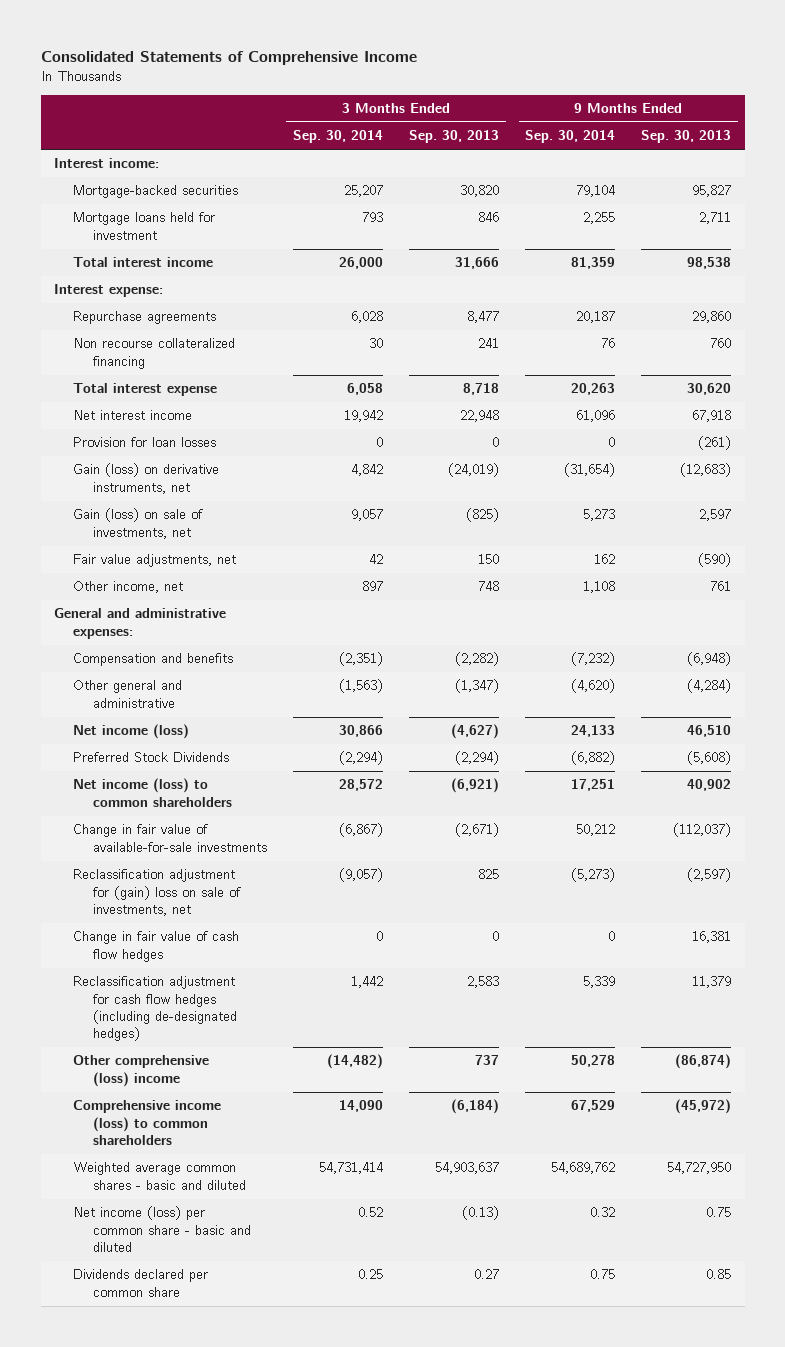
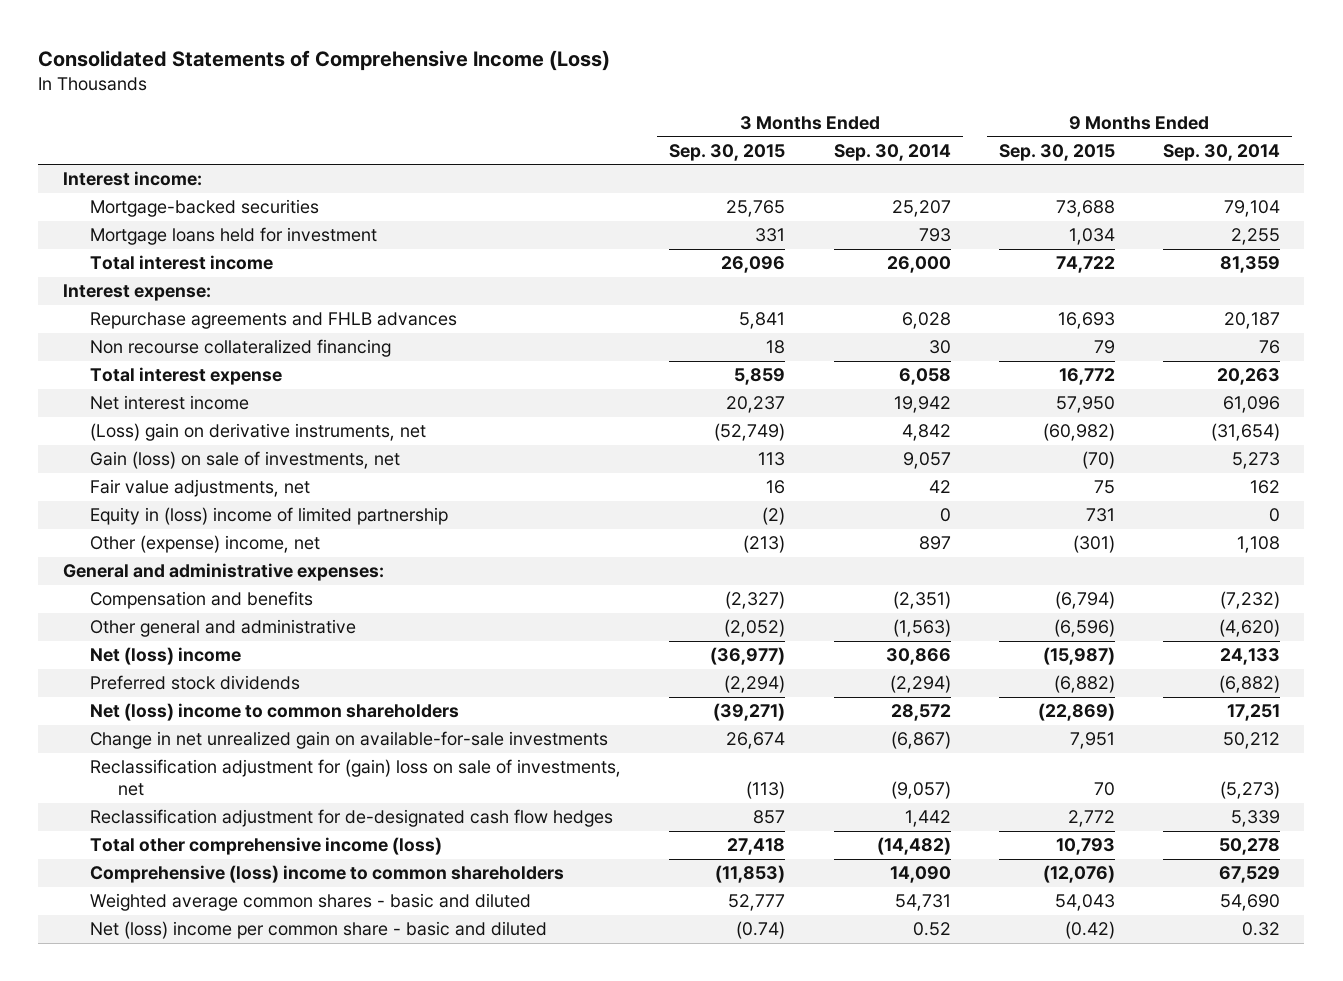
[40,51,417,66] Consolidated Statements of Comprehensive Income -> [38,50,611,72] Consolidated Statements of Comprehensive Income (Loss)
[408,130,499,144] Sep. 30, 2013 -> none
[641,130,732,144] Sep. 30, 2013 -> none
none -> [669,143,786,161] Sep. 30, 2015
none -> [998,143,1115,161] Sep. 30, 2015
[73,311,217,325] Repurchase agreements -> [90,312,458,330] Repurchase agreements and FHLB advances
[73,437,217,448] Provision for loan losses -> none
[73,463,220,494] Gain (loss) on derivative instruments, net -> [90,423,427,442] (Loss) gain on derivative instruments, net
none -> [90,507,449,526] Equity in (loss) income of limited partnership
[73,581,184,594] Other income, net -> [90,535,321,554] Other (expense) income, net
[73,724,190,740] Net income (loss) -> [90,647,242,666] Net (loss) income
[73,752,230,763] Preferred Stock Dividends -> [90,675,301,691] Preferred stock dividends
[73,778,232,807] Net income (loss) to common shareholders -> [90,703,460,722] Net (loss) income to common shareholders
[73,824,267,852] Change in fair value of available-for-sale investments -> [90,731,609,750] Change in net unrealized gain on available-for-sale investments
[73,931,240,962] Change in fair value of cash flow hedges -> none
[73,1269,209,1297] Dividends declared per common share -> none
[73,976,237,1042] Reclassification adjustment for cash flow hedges (including de-designated hedges) -> [90,809,614,828] Reclassification adjustment for de-designated cash flow hedges
[73,1055,210,1087] Other comprehensive (loss) income -> [90,837,443,856] Total other comprehensive income (loss)
[73,1100,222,1146] Comprehensive income (loss) to common shareholders -> [90,865,565,884] Comprehensive (loss) income to common shareholders
[318,1162,383,1175] 54,731,414 -> [894,894,951,912] 54,731
[551,1162,616,1175] 54,689,762 -> [1220,894,1281,912] 54,690
[73,1206,251,1253] Net income (loss) per common share - basic and diluted -> [90,921,548,940] Net (loss) income per common share - basic and diluted

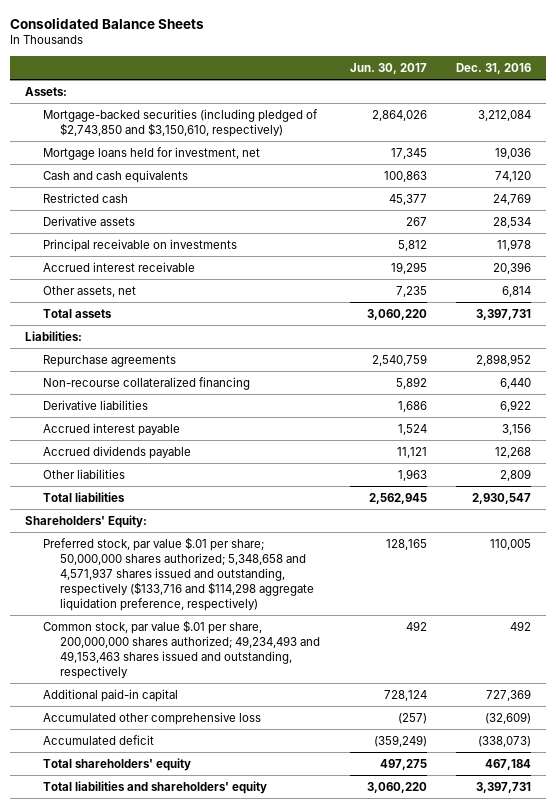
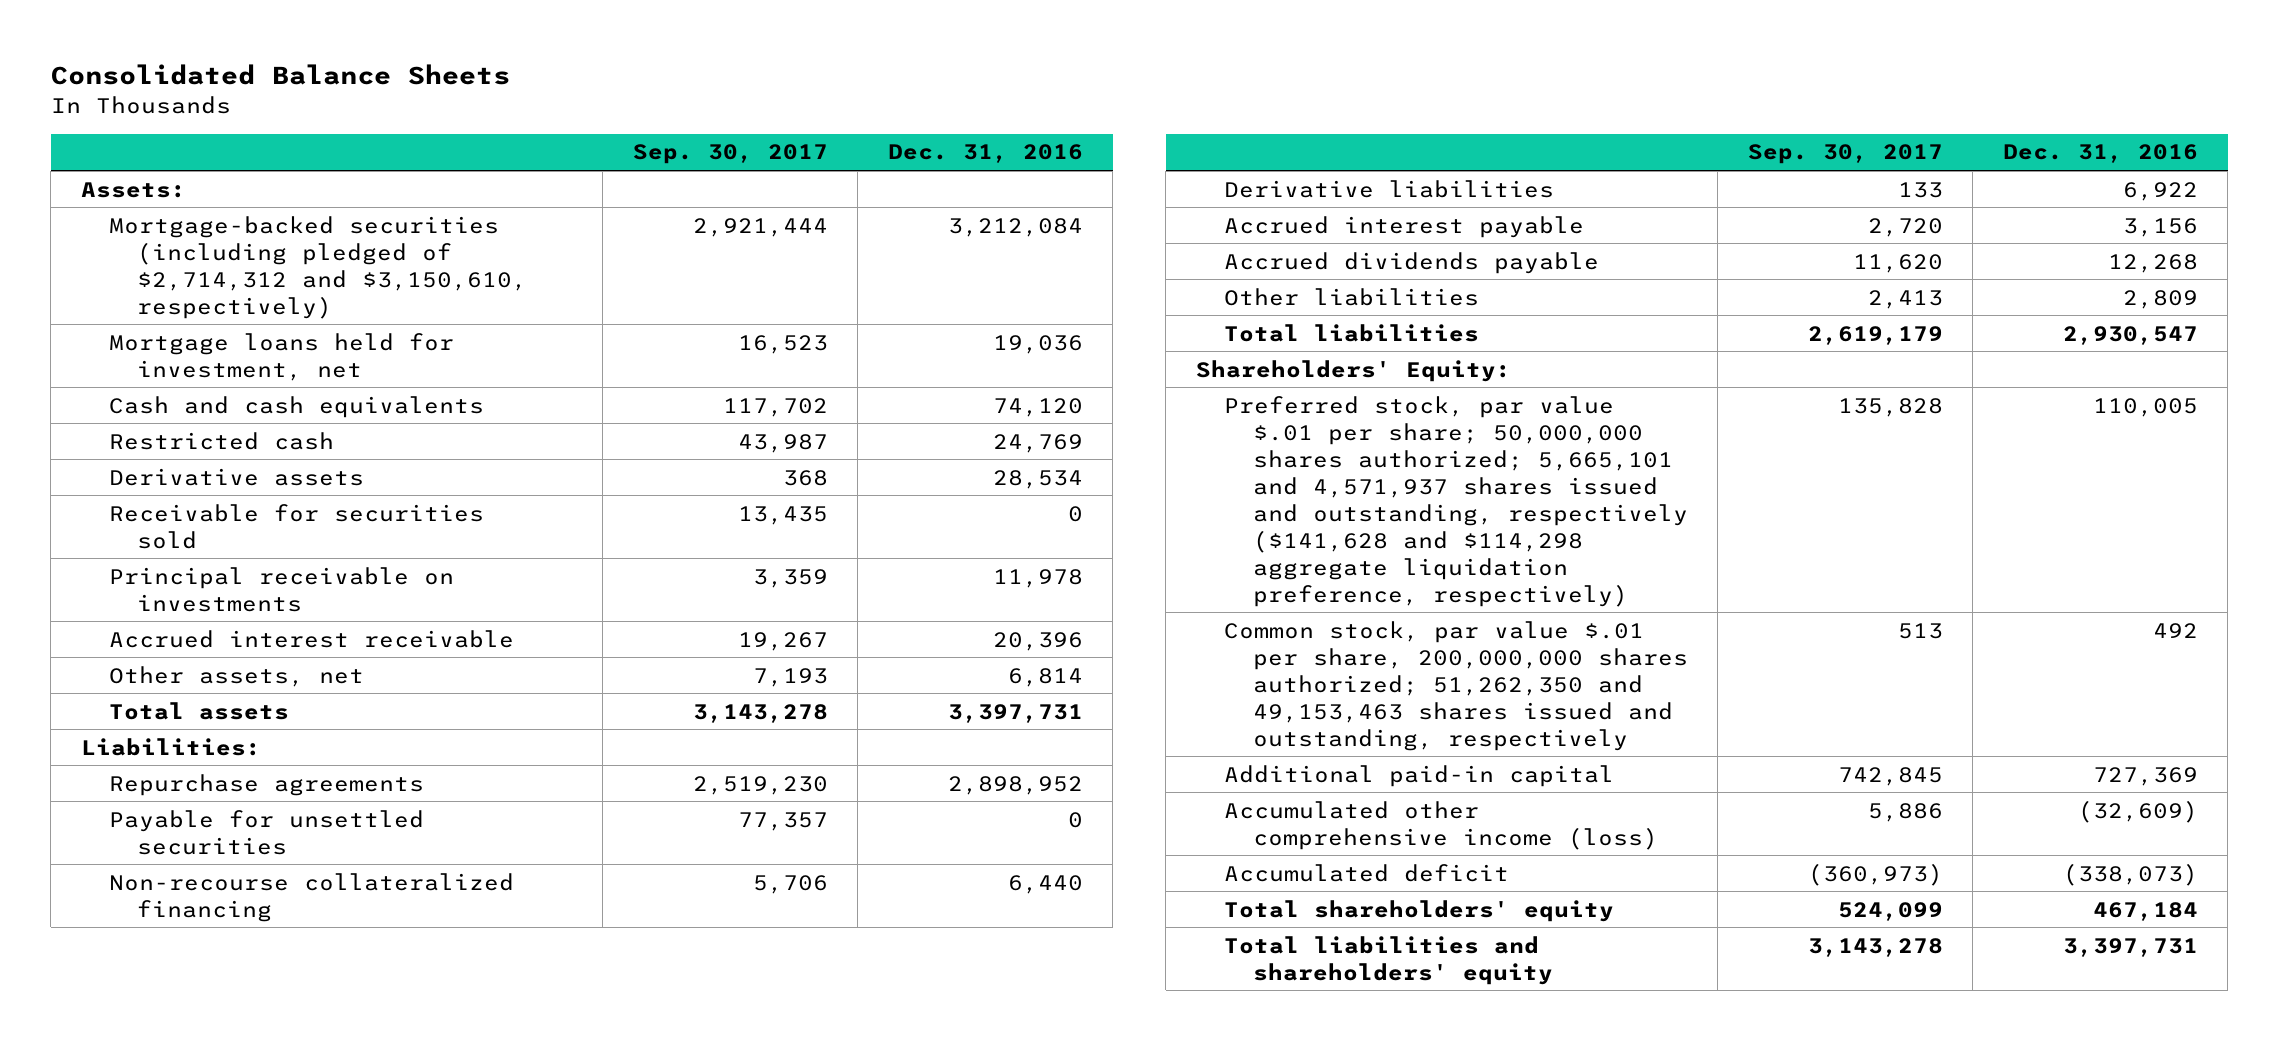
[349,62,427,74] Jun. 30, 2017 -> none
none -> [632,144,828,165] Sep. 30, 2017
[42,108,318,137] Mortgage-backed securities (including pledged of $2,743,850 and $3,150,610, respectively) -> [109,215,528,319] Mortgage-backed securities (including pledged of $2,714,312 and $3,150,610, respectively)
none -> [109,503,485,549] Receivable for securities sold
none -> [109,809,425,855] Payable for unsettled securities
[42,536,315,612] Preferred stock, par value $.01 per share; 50,000,000 shares authorized; 5,348,658 and 4,571,937 shares issued and outstanding, respectively ($133,716 and $114,298 aggregate liquidation preference, respectively) -> [1224,395,1688,607] Preferred stock, par value $.01 per share; 50,000,000 shares authorized; 5,665,101 and 4,571,937 shares issued and outstanding, respectively ($141,628 and $114,298 aggregate liquidation preference, respectively)
[42,619,321,680] Common stock, par value $.01 per share, 200,000,000 shares authorized; 49,234,493 and 49,153,463 shares issued and outstanding, respectively -> [1224,620,1688,751] Common stock, par value $.01 per share, 200,000,000 shares authorized; 51,262,350 and 49,153,463 shares issued and outstanding, respectively
[42,711,261,725] Accumulated other comprehensive loss -> [1224,800,1658,850] Accumulated other comprehensive income (loss)

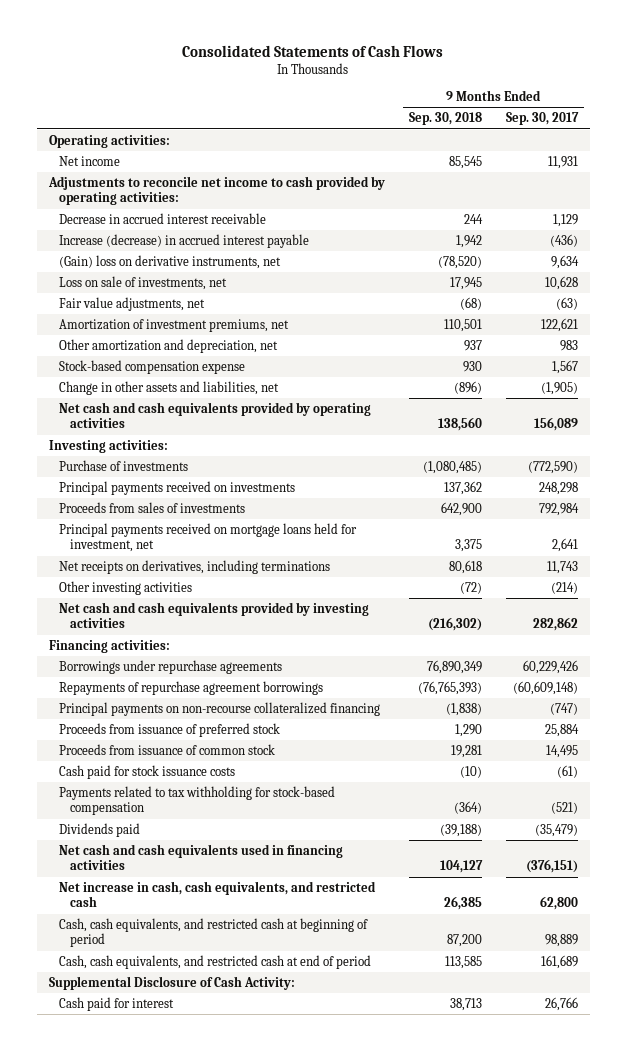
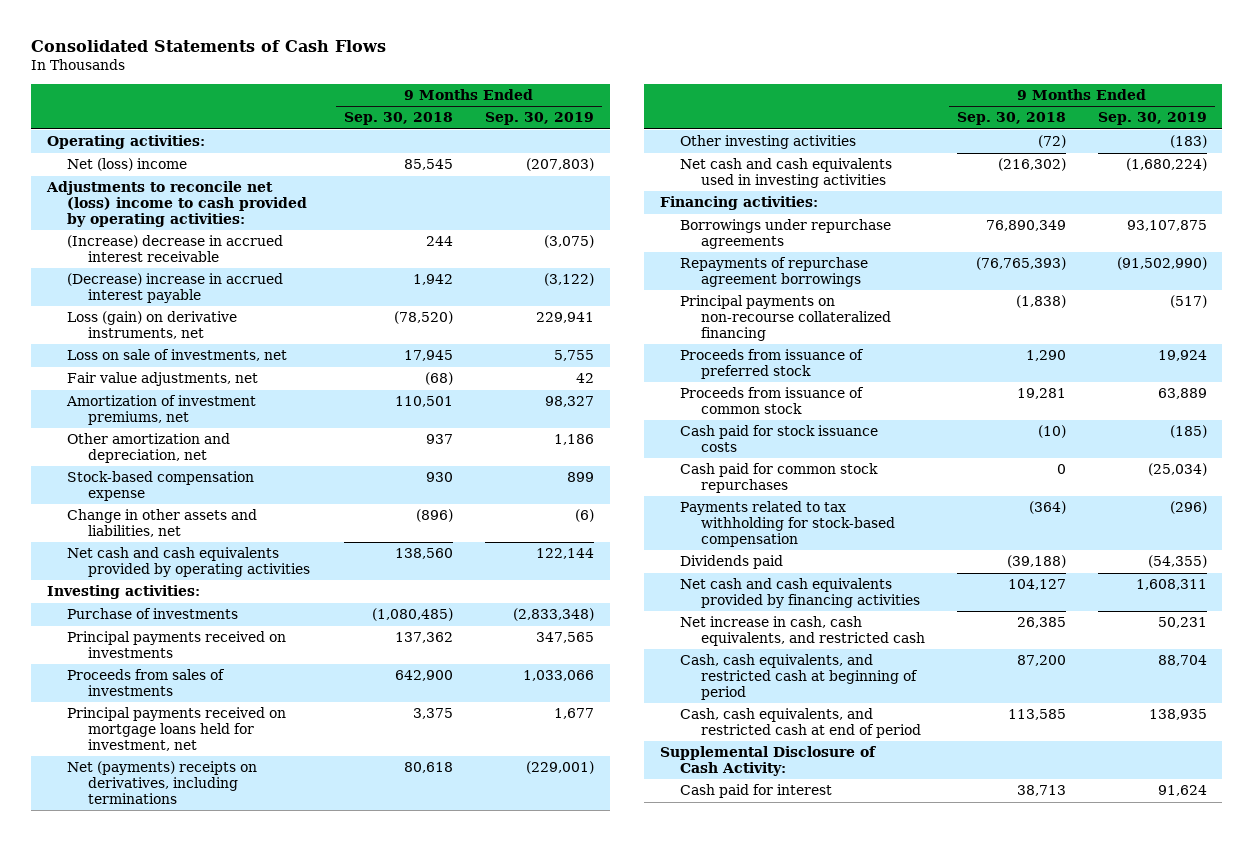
[505,112,579,126] Sep. 30, 2017 -> none
none -> [484,112,594,126] Sep. 30, 2019
[59,155,121,166] Net income -> [67,158,188,172] Net (loss) income
[47,175,385,206] Adjustments to reconcile net income to cash provided by operating activities: -> [45,181,308,227] Adjustments to reconcile net (loss) income to cash provided by operating activities:
[59,212,267,224] Decrease in accrued interest receivable -> [67,235,284,263] (Increase) decrease in accrued interest receivable
[59,233,310,248] Increase (decrease) in accrued interest payable -> [67,273,284,304] (Decrease) increase in accrued interest payable
[59,254,282,269] (Gain) loss on derivative instruments, net -> [67,311,238,340] Loss (gain) on derivative instruments, net
[59,559,331,574] Net receipts on derivatives, including terminations -> [67,761,258,804] Net (payments) receipts on derivatives, including terminations
[59,601,370,629] Net cash and cash equivalents provided by investing activities -> [680,158,893,189] Net cash and cash equivalents used in investing activities
none -> [680,463,879,494] Cash paid for common stock repurchases
[59,843,344,871] Net cash and cash equivalents used in financing activities -> [680,578,920,609] Net cash and cash equivalents provided by financing activities

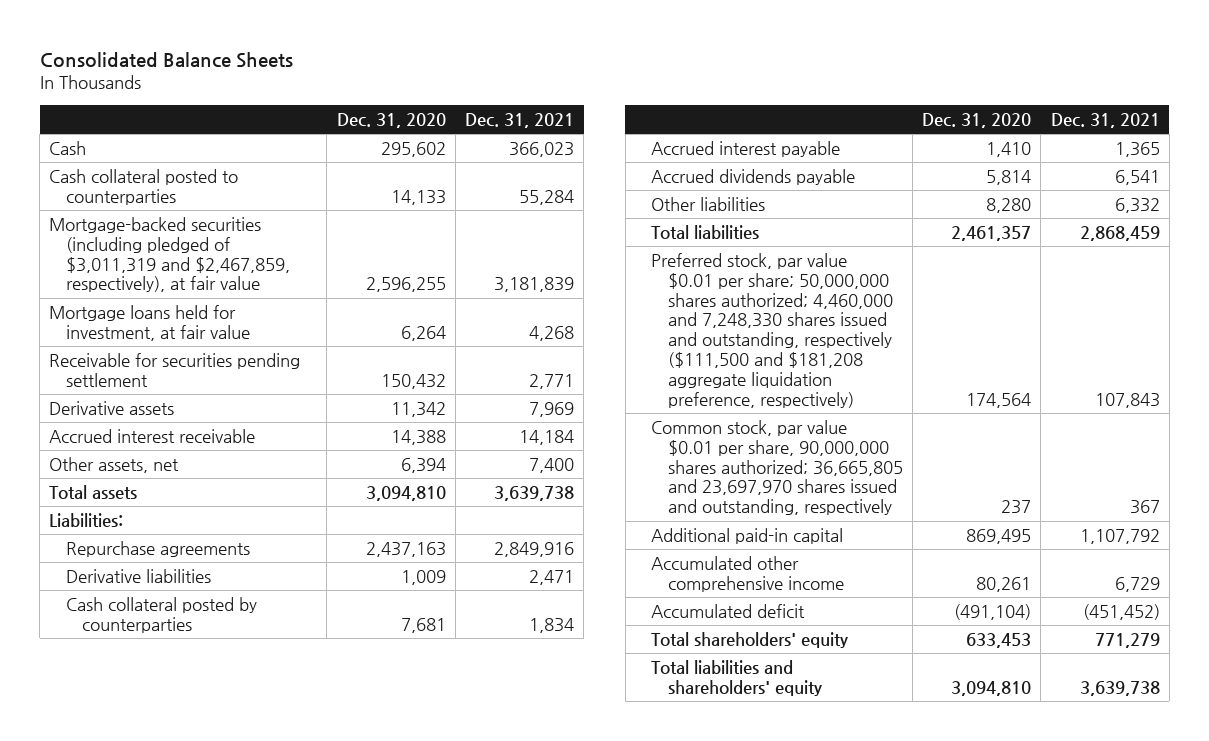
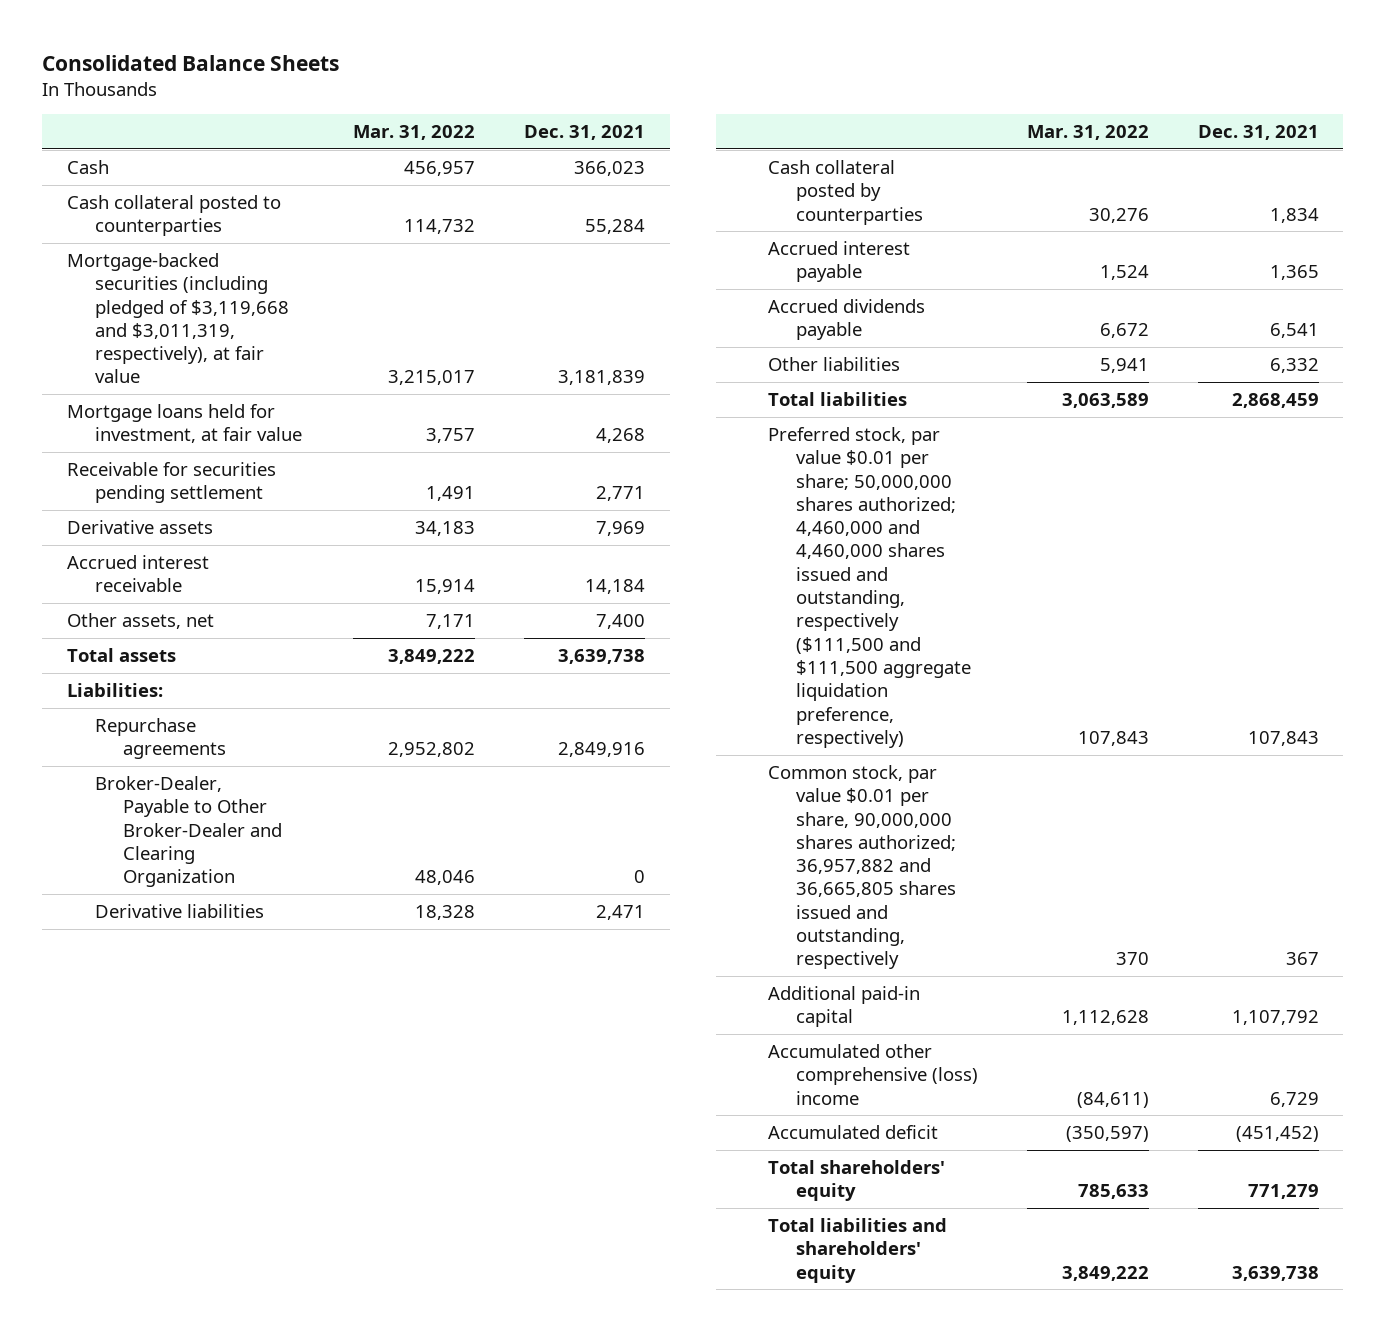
[336,112,446,128] Dec. 31, 2020 -> none
none -> [353,125,476,141] Mar. 31, 2022
[49,217,290,293] Mortgage-backed securities (including pledged of $3,011,319 and $2,467,859, respectively), at fair value -> [66,252,289,384] Mortgage-backed securities (including pledged of $3,119,668 and $3,011,319, respectively), at fair value
none -> [94,775,282,888] Broker-Dealer, Payable to Other Broker-Dealer and Clearing Organization
[651,253,893,408] Preferred stock, par value $0.01 per share; 50,000,000 shares authorized; 4,460,000 and 7,248,330 shares issued and outstanding, respectively ($111,500 and $181,208 aggregate liquidation preference, respectively) -> [768,426,972,748] Preferred stock, par value $0.01 per share; 50,000,000 shares authorized; 4,460,000 and 4,460,000 shares issued and outstanding, respectively ($111,500 and $111,500 aggregate liquidation preference, respectively)
[651,420,903,516] Common stock, par value $0.01 per share, 90,000,000 shares authorized; 36,665,805 and 23,697,970 shares issued and outstanding, respectively -> [768,764,957,970] Common stock, par value $0.01 per share, 90,000,000 shares authorized; 36,957,882 and 36,665,805 shares issued and outstanding, respectively
[651,556,844,592] Accumulated other comprehensive income -> [768,1043,979,1105] Accumulated other comprehensive (loss) income

